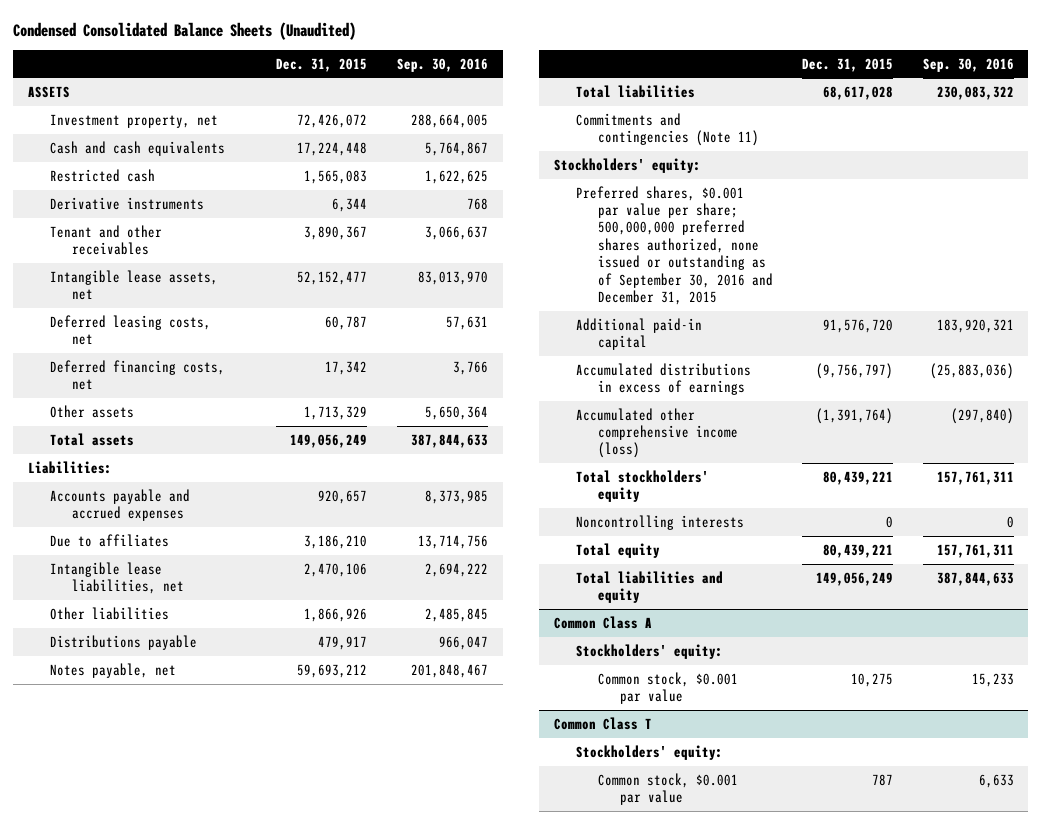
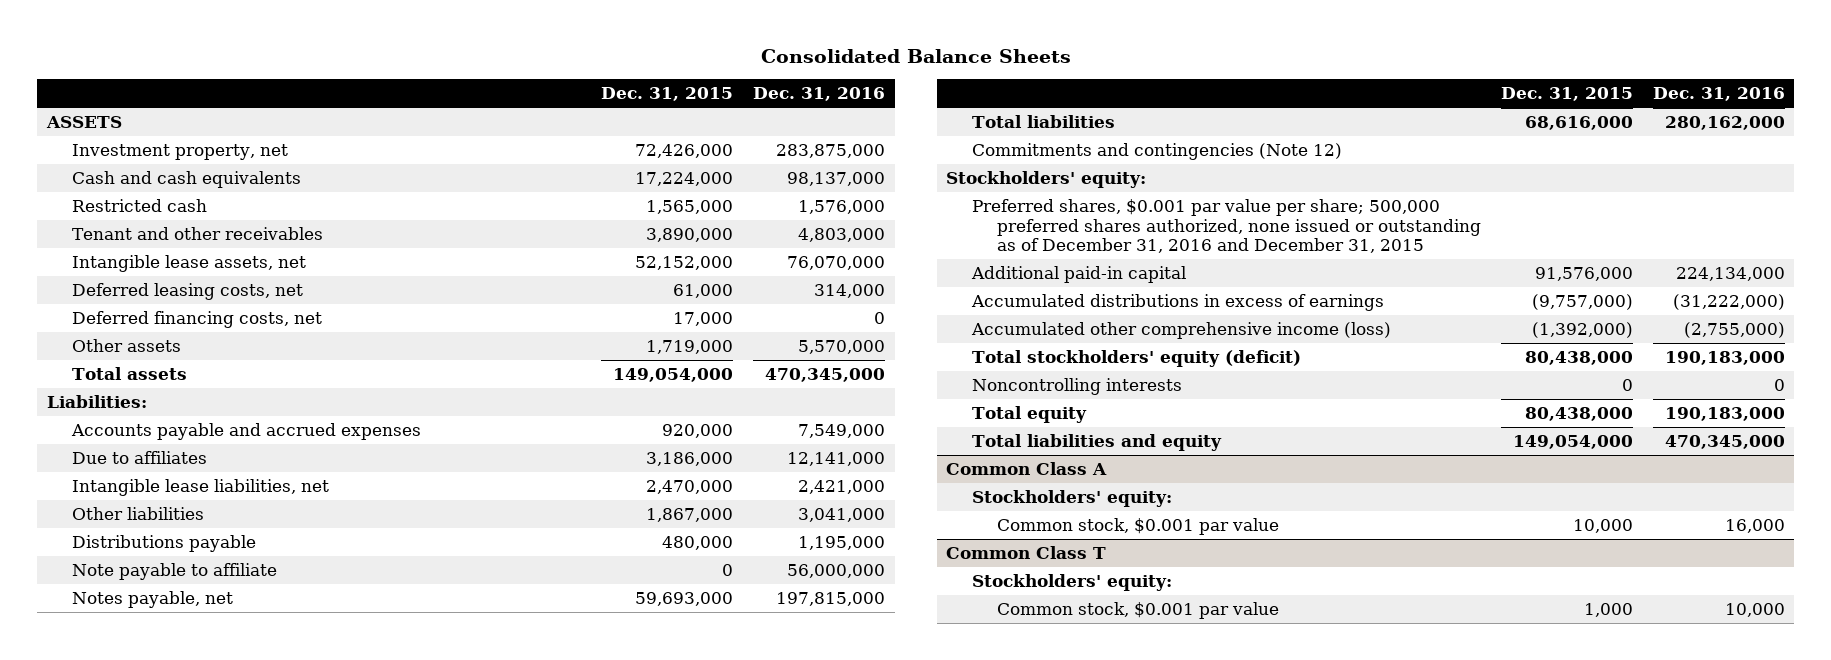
[13,21,357,40] Condensed Consolidated Balance Sheets (Unaudited) -> [760,48,1071,63] Consolidated Balance Sheets
[397,57,489,72] Sep. 30, 2016 -> none
none -> [752,87,885,102] Dec. 31, 2016
[49,196,204,210] Derivative instruments -> none
[297,113,368,128] 72,426,072 -> [635,143,734,158] 72,426,000
[297,141,368,156] 17,224,448 -> [635,171,734,186] 17,224,000
[304,169,368,184] 1,565,083 -> [646,199,734,214] 1,565,000
[304,225,368,240] 3,890,367 -> [646,227,734,242] 3,890,000
[297,270,368,285] 52,152,477 -> [635,255,734,270] 52,152,000
[325,315,368,330] 60,787 -> [673,283,734,298] 61,000
[325,360,368,375] 17,342 -> [673,311,734,326] 17,000
[304,405,368,420] 1,713,329 -> [646,339,734,354] 1,719,000
[290,433,368,448] 149,056,249 -> [613,367,734,382] 149,054,000
[318,489,368,504] 920,657 -> [662,423,734,438] 920,000
[304,534,368,549] 3,186,210 -> [646,451,734,466] 3,186,000
[304,562,368,577] 2,470,106 -> [646,479,734,494] 2,470,000
[304,607,368,622] 1,866,926 -> [646,507,734,522] 1,867,000
[318,635,368,650] 479,917 -> [662,535,734,550] 480,000
none -> [72,562,278,580] Note payable to affiliate
[297,663,368,678] 59,693,212 -> [635,591,734,606] 59,693,000
[823,85,894,100] 68,617,028 -> [1524,115,1633,130] 68,616,000
[575,112,759,147] Commitments and contingencies (Note 11) -> [971,142,1342,160] Commitments and contingencies (Note 12)
[575,185,773,305] Preferred shares, $0.001 par value per share; 500,000,000 preferred shares authorized, none issued or outstanding as of September 30, 2016 and December 31, 2015 -> [971,198,1482,254] Preferred shares, $0.001 par value per share; 500,000 preferred shares authorized, none issued or outstanding as of December 31, 2016 and December 31, 2015
[823,318,894,333] 91,576,720 -> [1534,266,1633,281] 91,576,000
[816,362,894,379] (9,756,797) -> [1531,293,1633,310] (9,757,000)
[816,407,894,424] (1,391,764) -> [1531,321,1633,338] (1,392,000)
[575,469,709,503] Total stockholders' equity -> [971,349,1301,367] Total stockholders' equity (deficit)
[823,470,894,485] 80,439,221 -> [1524,350,1633,365] 80,438,000
[823,543,894,558] 80,439,221 -> [1524,406,1633,421] 80,438,000
[816,571,894,586] 149,056,249 -> [1512,434,1633,449] 149,054,000
[851,672,894,687] 10,275 -> [1572,518,1633,533] 10,000
[872,773,894,786] 787 -> [1583,602,1633,617] 1,000

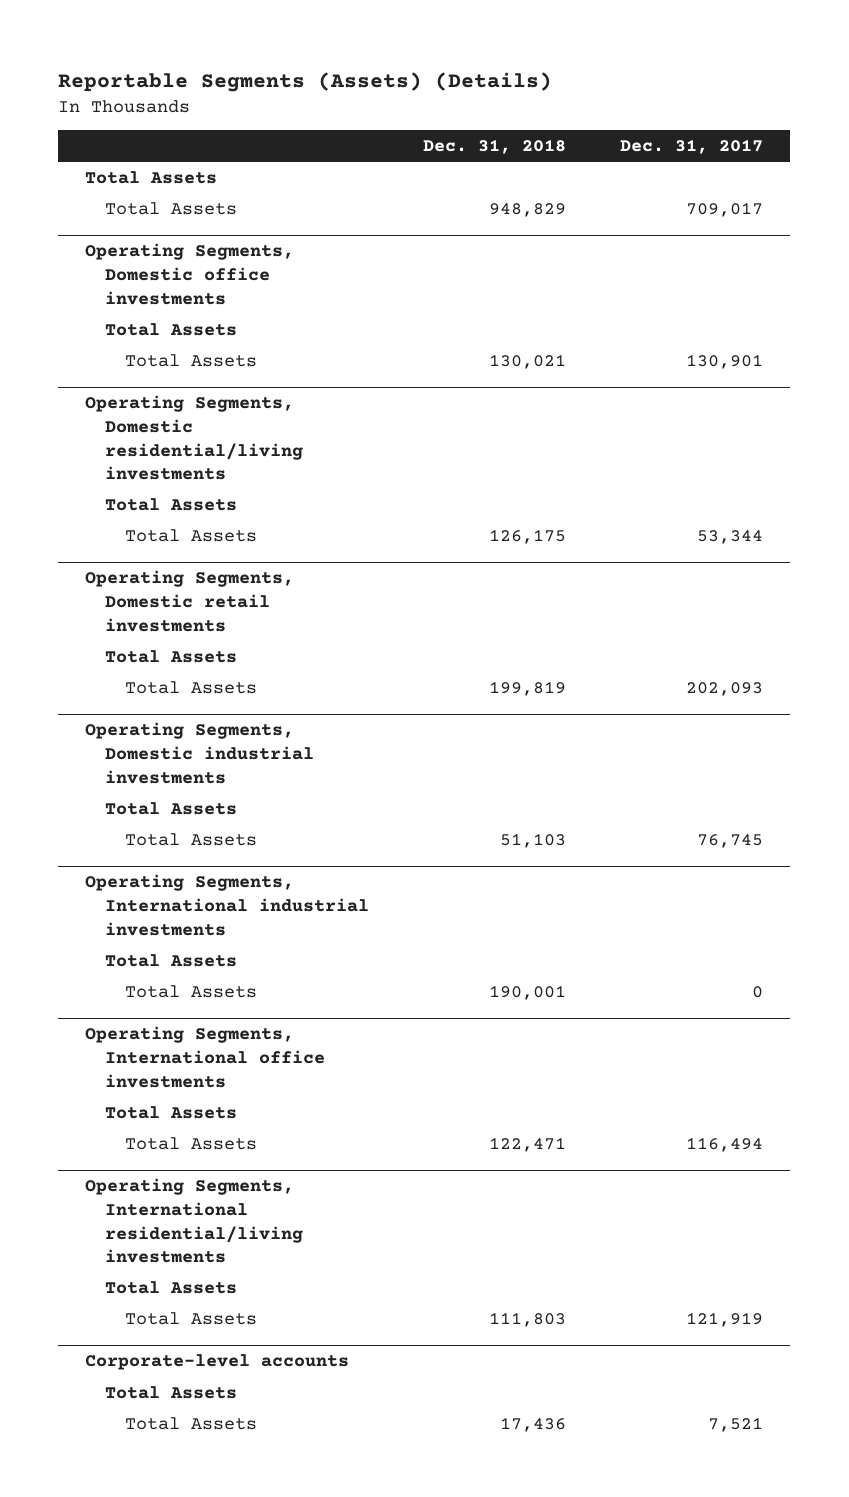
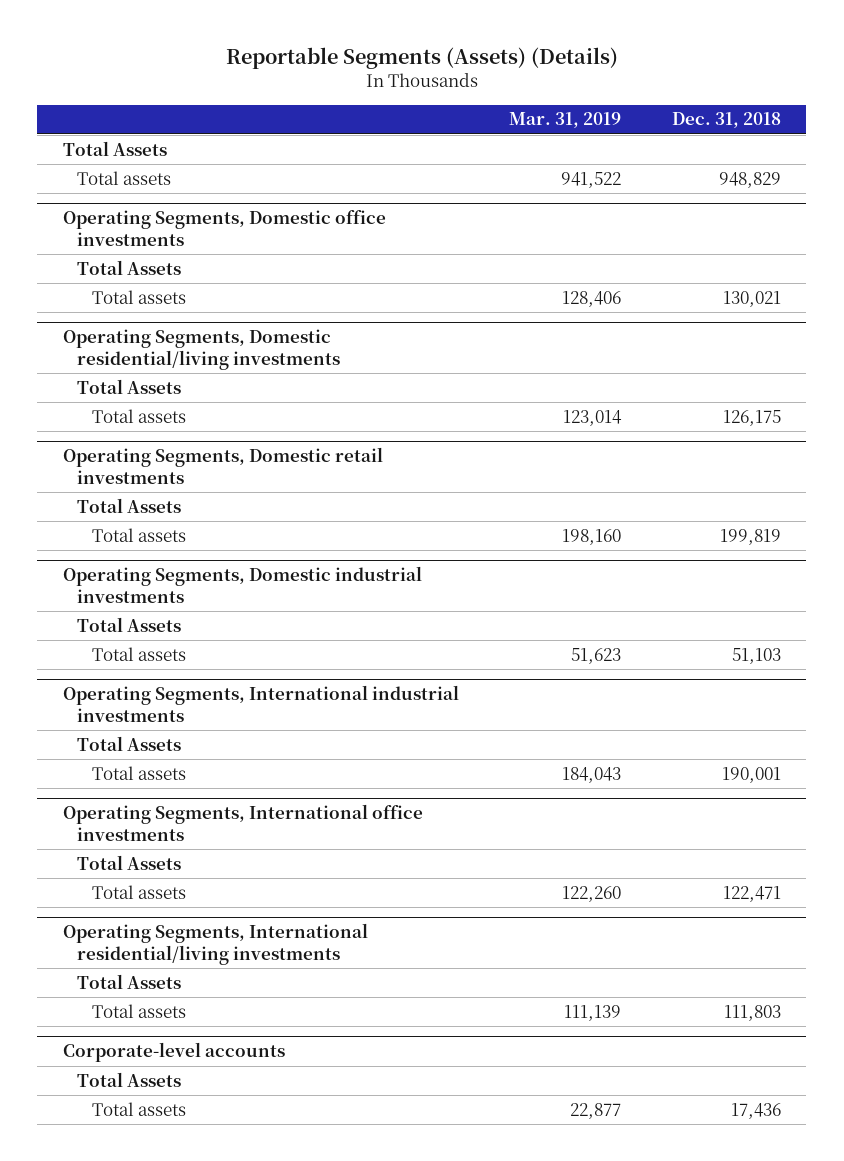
[620,139,764,155] Dec. 31, 2017 -> none
none -> [509,112,622,129] Mar. 31, 2019
[104,201,237,215] Total Assets -> [77,170,172,185] Total assets
[124,353,257,367] Total Assets -> [92,289,187,304] Total assets
[124,528,257,542] Total Assets -> [92,408,187,423] Total assets
[124,680,257,694] Total Assets -> [92,527,187,542] Total assets
[124,832,257,846] Total Assets -> [92,646,187,661] Total assets
[124,984,257,998] Total Assets -> [92,765,187,780] Total assets
[124,1136,257,1150] Total Assets -> [92,884,187,899] Total assets
[124,1311,257,1325] Total Assets -> [92,1003,187,1018] Total assets
[124,1416,257,1430] Total Assets -> [92,1101,187,1116] Total assets

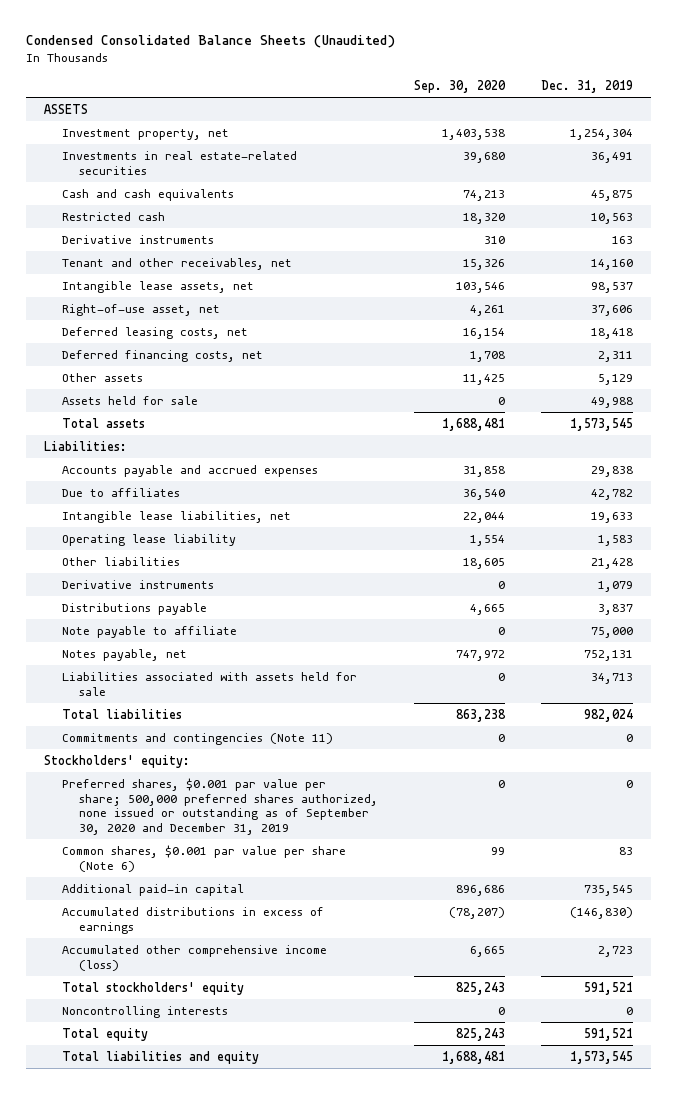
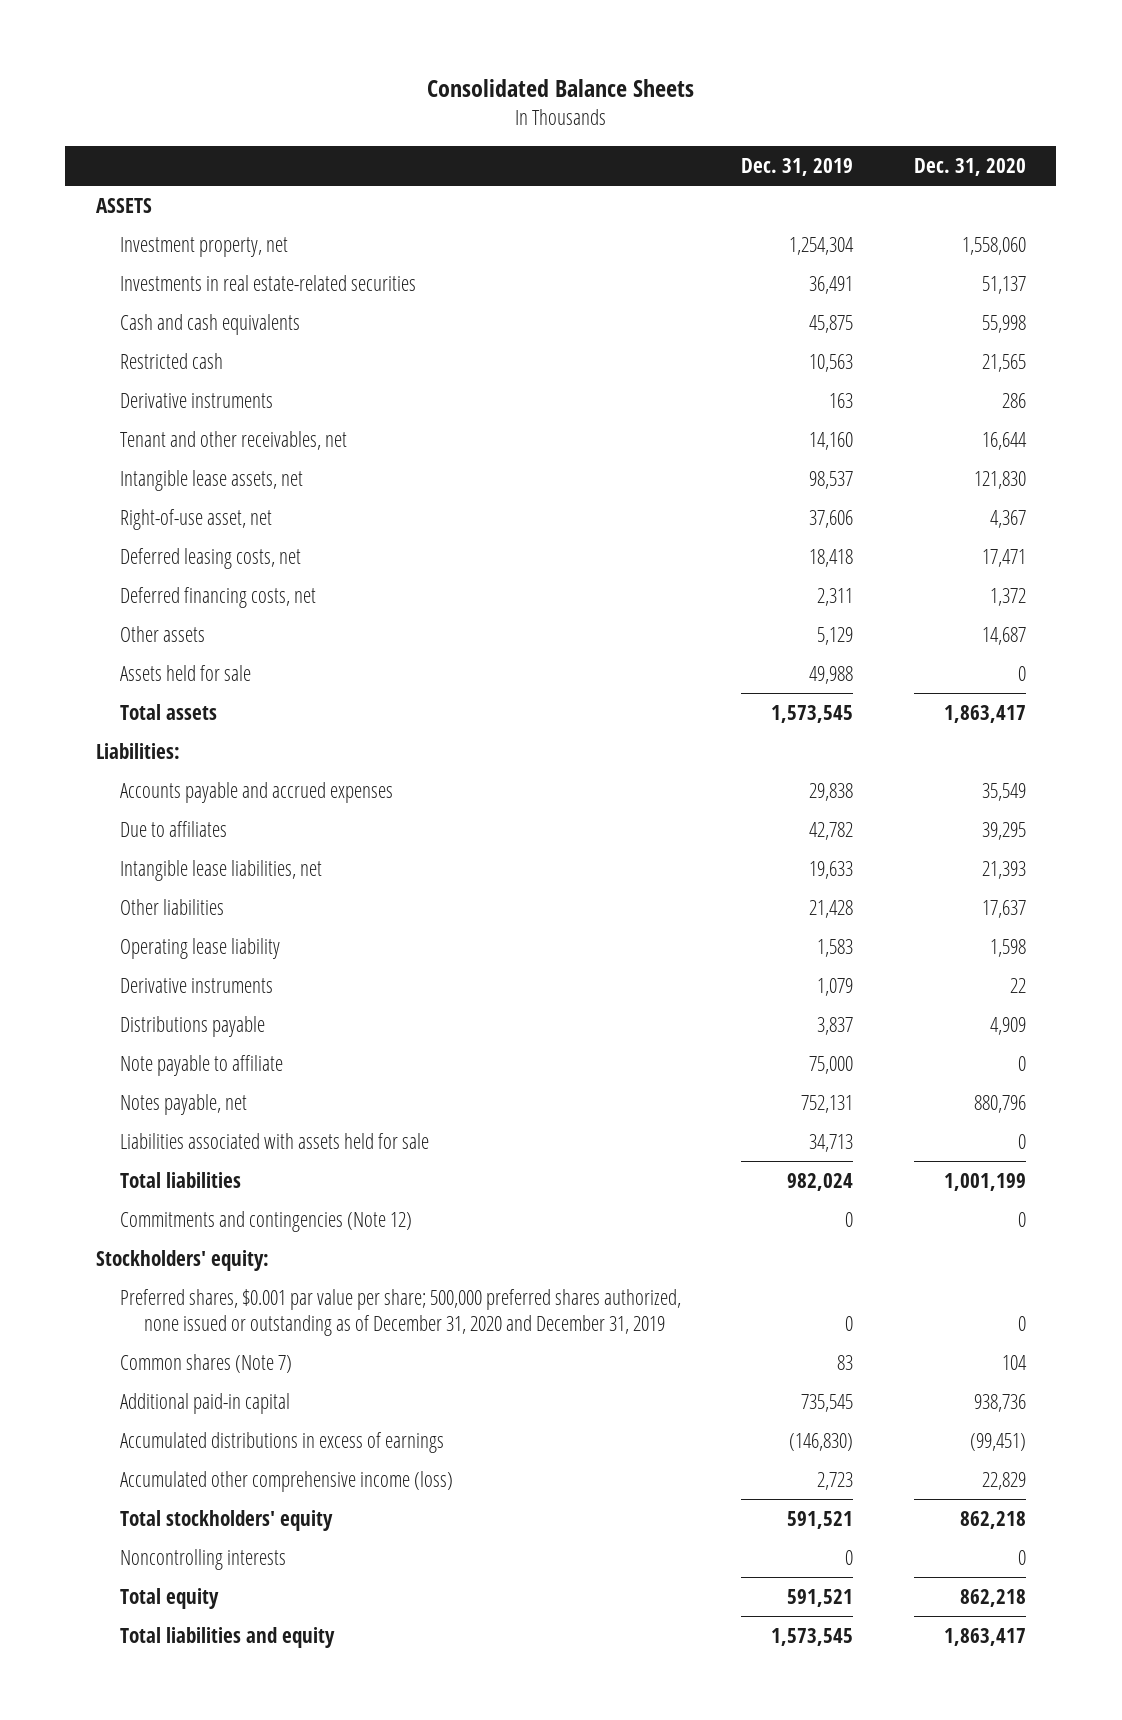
[25,34,395,48] Condensed Consolidated Balance Sheets (Unaudited) -> [426,79,694,98] Consolidated Balance Sheets
[414,79,507,93] Sep. 30, 2020 -> none
none -> [914,157,1027,176] Dec. 31, 2020
[61,534,236,547] Operating lease liability -> [119,937,280,959] Operating lease liability
[61,733,333,746] Commitments and contingencies (Note 11) -> [119,1210,412,1232] Commitments and contingencies (Note 12)
[61,778,379,835] Preferred shares, $0.001 par value per share; 500,000 preferred shares authorized, none issued or outstanding as of September 30, 2020 and December 31, 2019 -> [119,1288,681,1337] Preferred shares, $0.001 par value per share; 500,000 preferred shares authorized, none issued or outstanding as of December 31, 2020 and December 31, 2019
[61,845,346,872] Common shares, $0.001 par value per share (Note 6) -> [119,1353,292,1373] Common shares (Note 7)

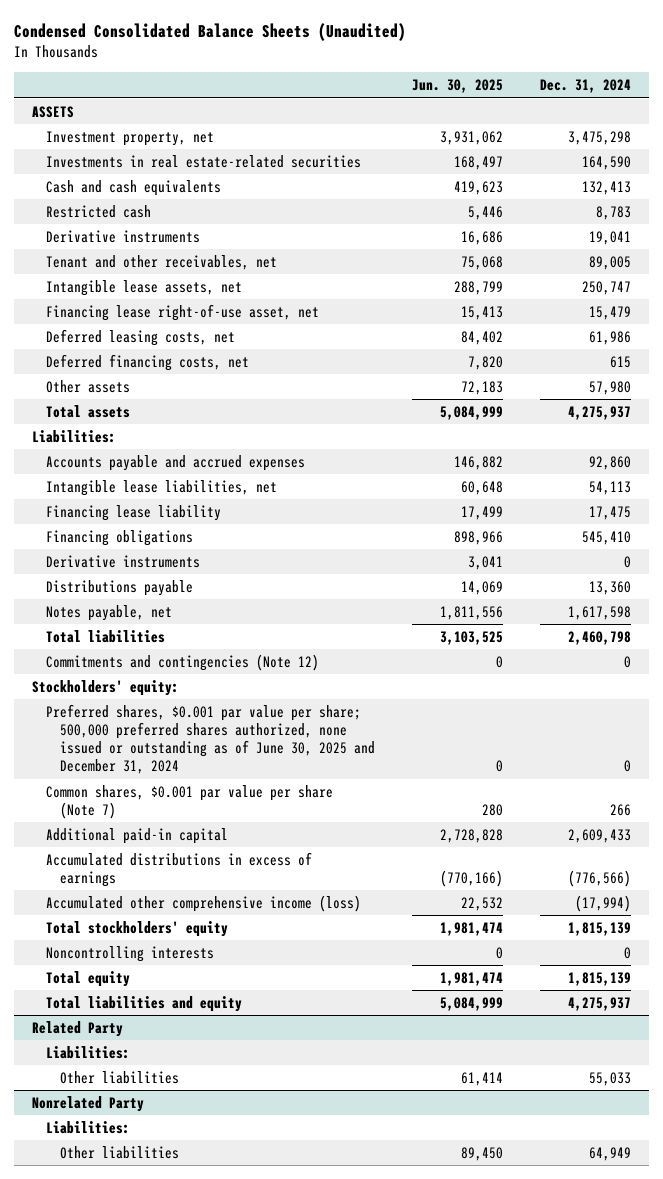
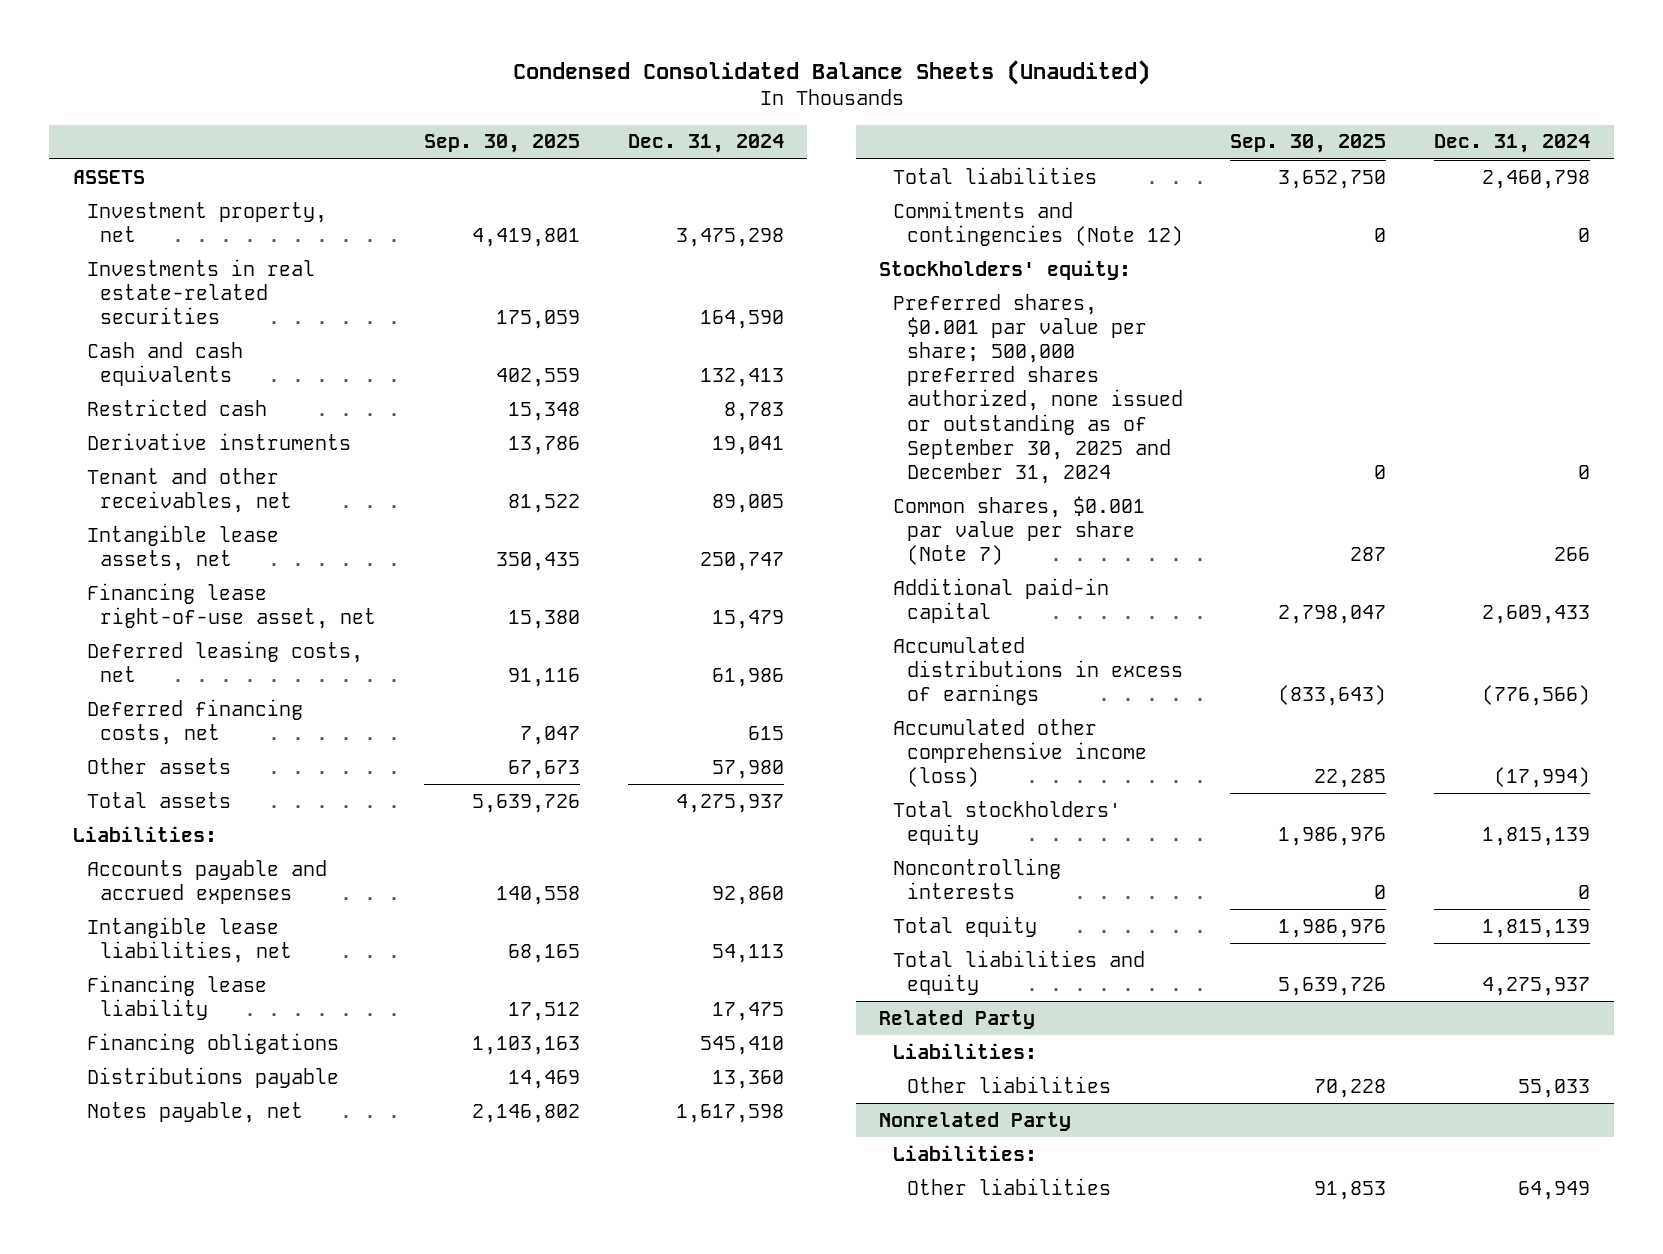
[412,79,504,94] Jun. 30, 2025 -> none
none -> [423,134,580,154] Sep. 30, 2025
[46,554,201,568] Derivative instruments -> none
[46,703,376,775] Preferred shares, $0.001 par value per share; 500,000 preferred shares authorized, none issued or outstanding as of June 30, 2025 and December 31, 2024 -> [892,293,1183,484] Preferred shares, $0.001 par value per share; 500,000 preferred shares authorized, none issued or outstanding as of September 30, 2025 and December 31, 2024

